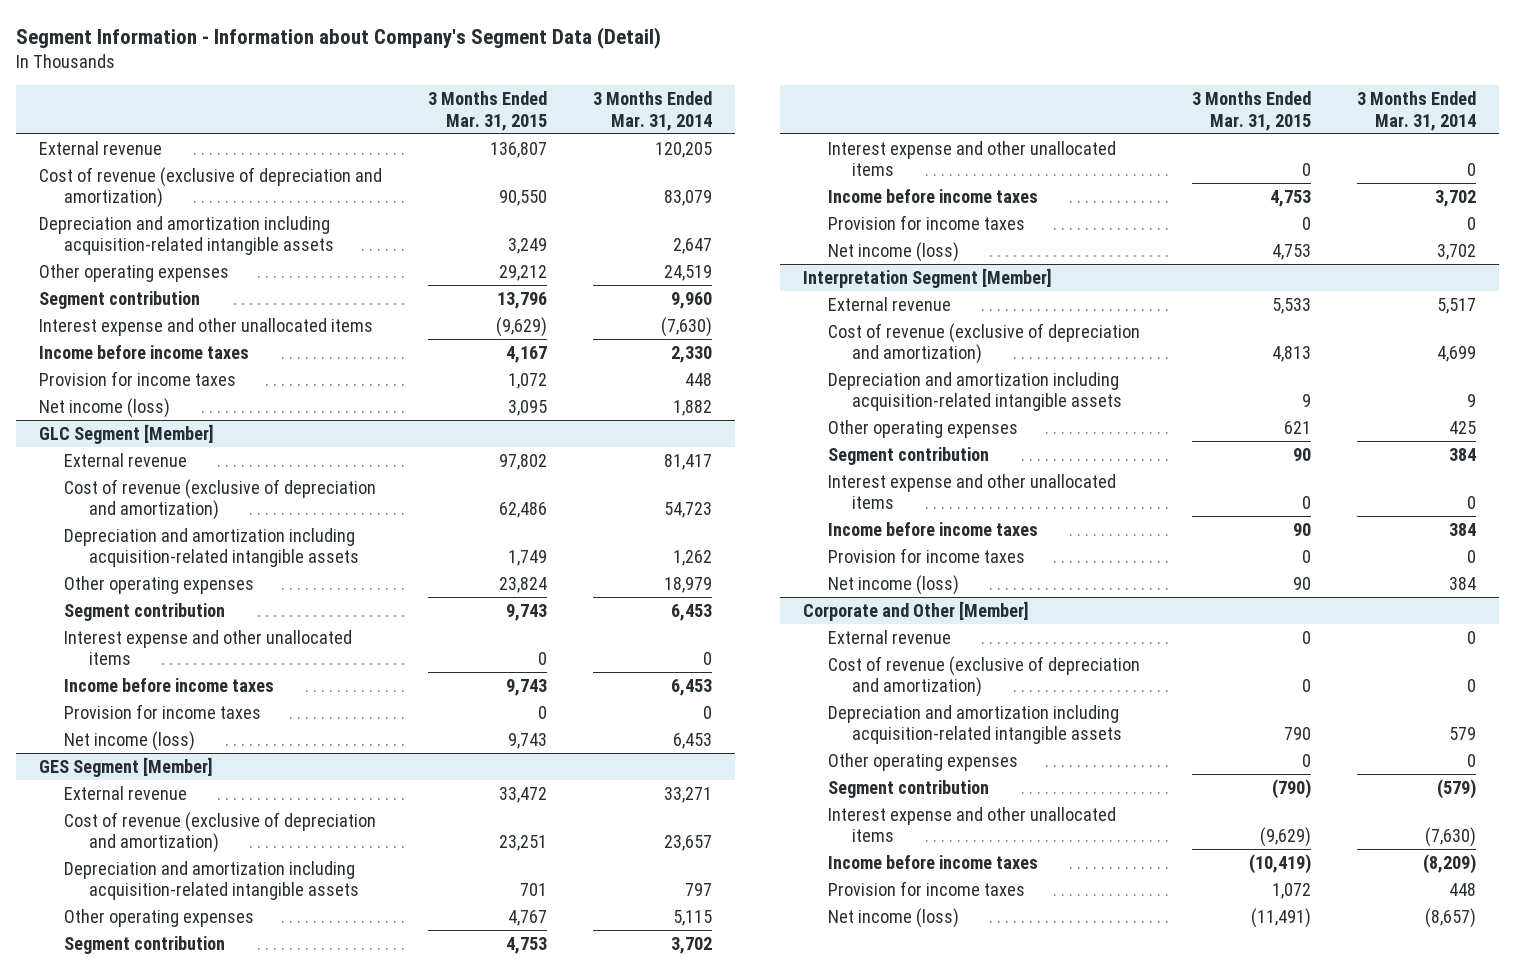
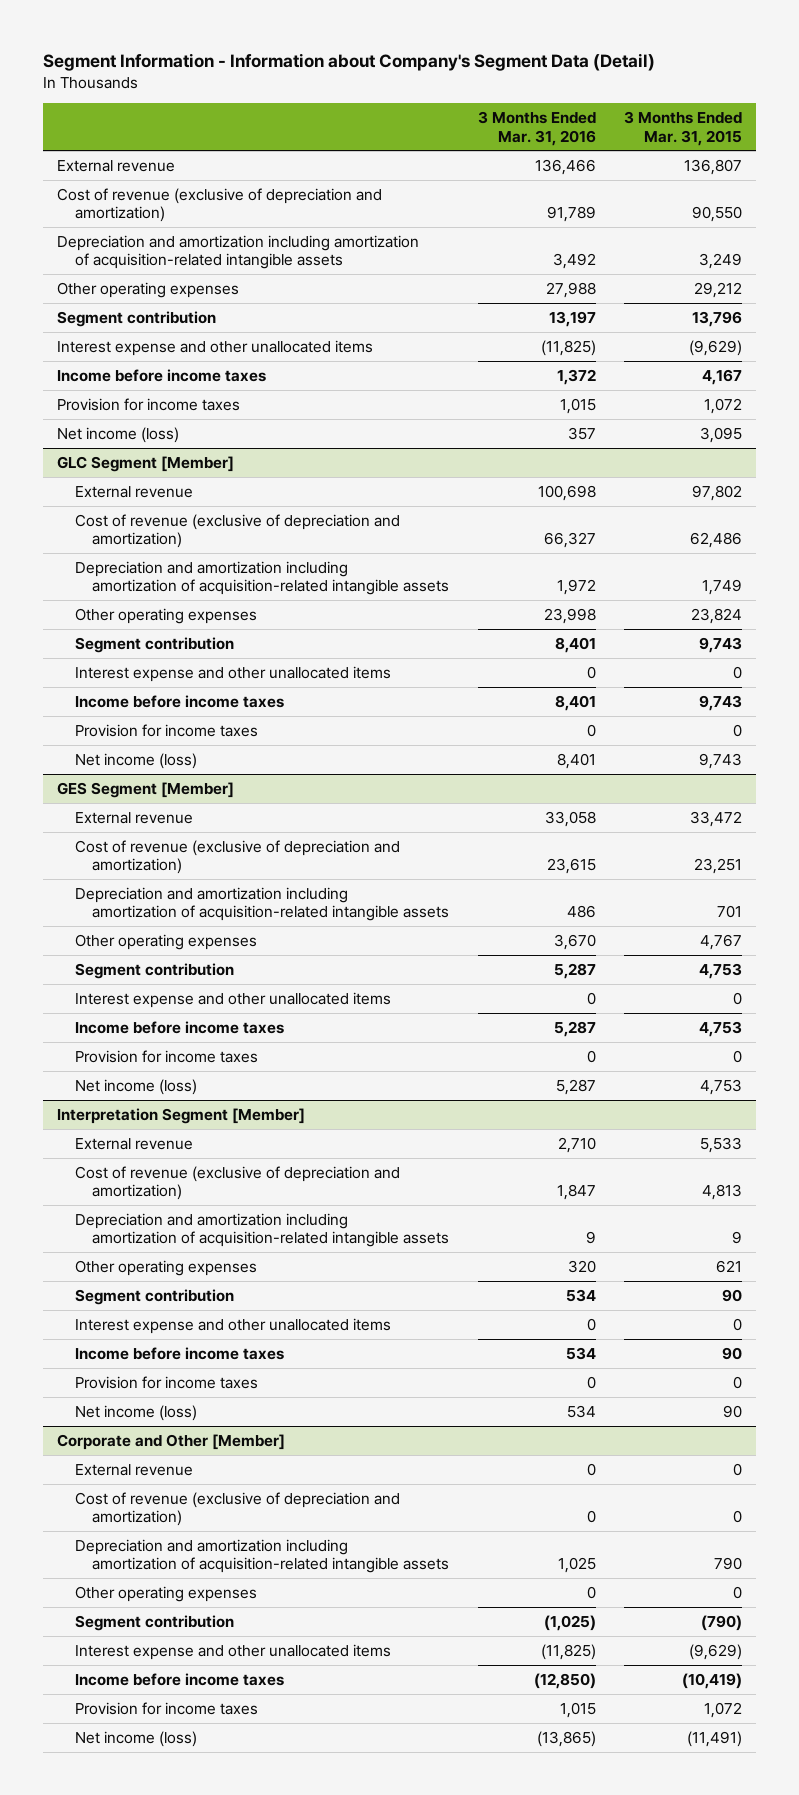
[593,91,713,131] 3 Months Ended Mar. 31, 2014 -> none
none -> [477,111,596,146] 3 Months Ended Mar. 31, 2016
[39,215,335,256] Depreciation and amortization including acquisition-related intangible assets -> [57,234,420,270] Depreciation and amortization including amortization of acquisition-related intangible assets
[64,527,360,568] Depreciation and amortization including acquisition-related intangible assets -> [74,560,450,596] Depreciation and amortization including amortization of acquisition-related intangible assets
[64,860,360,901] Depreciation and amortization including acquisition-related intangible assets -> [74,886,450,922] Depreciation and amortization including amortization of acquisition-related intangible assets
[827,371,1123,412] Depreciation and amortization including acquisition-related intangible assets -> [74,1212,450,1248] Depreciation and amortization including amortization of acquisition-related intangible assets
[827,704,1123,745] Depreciation and amortization including acquisition-related intangible assets -> [74,1538,450,1574] Depreciation and amortization including amortization of acquisition-related intangible assets

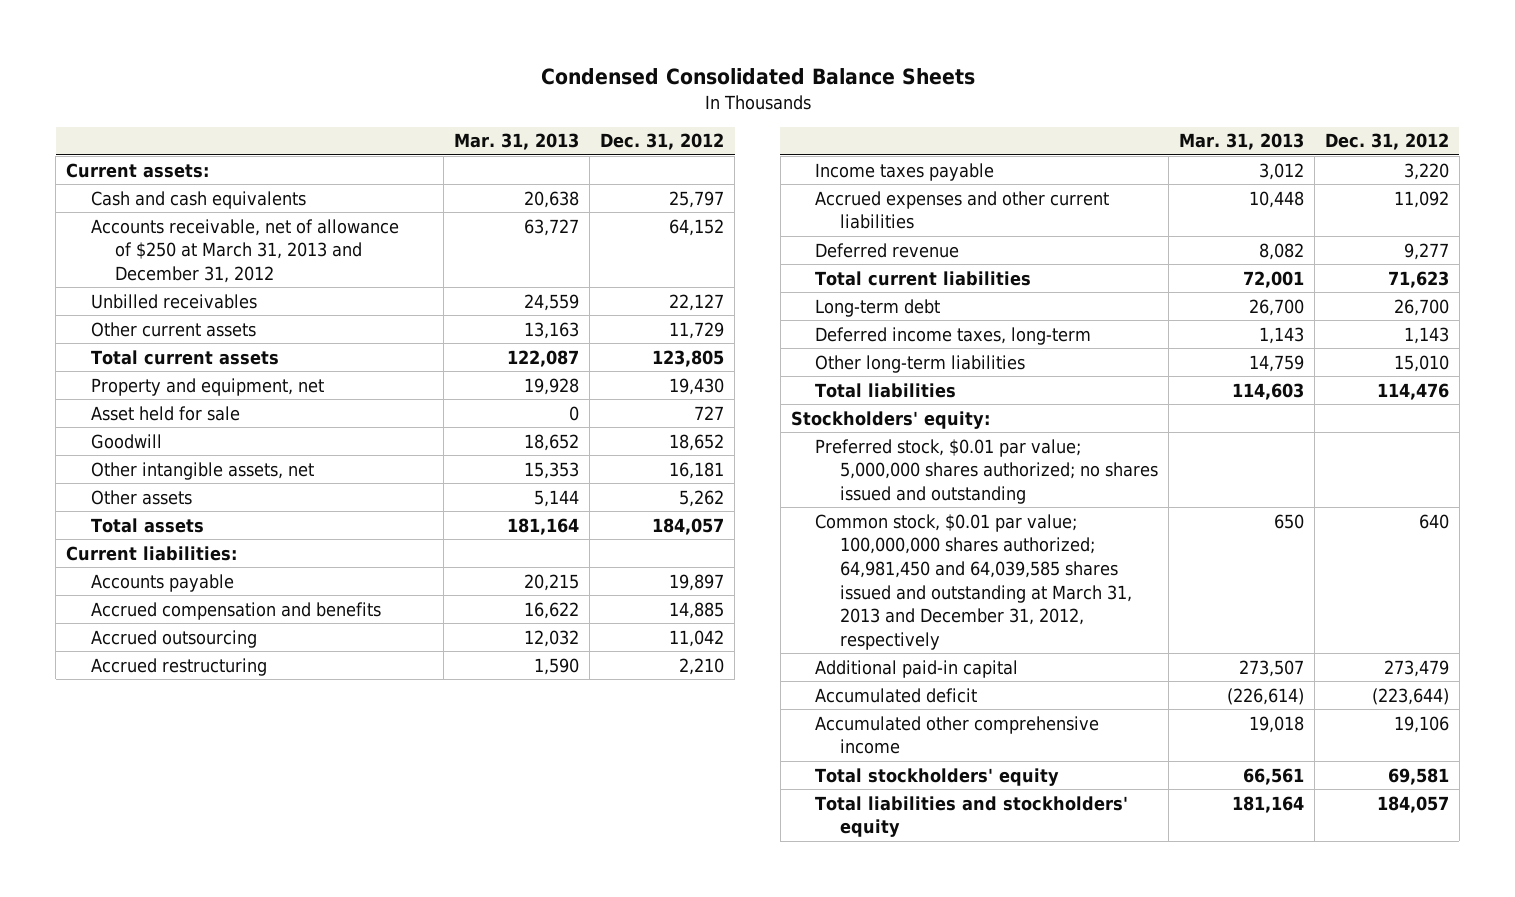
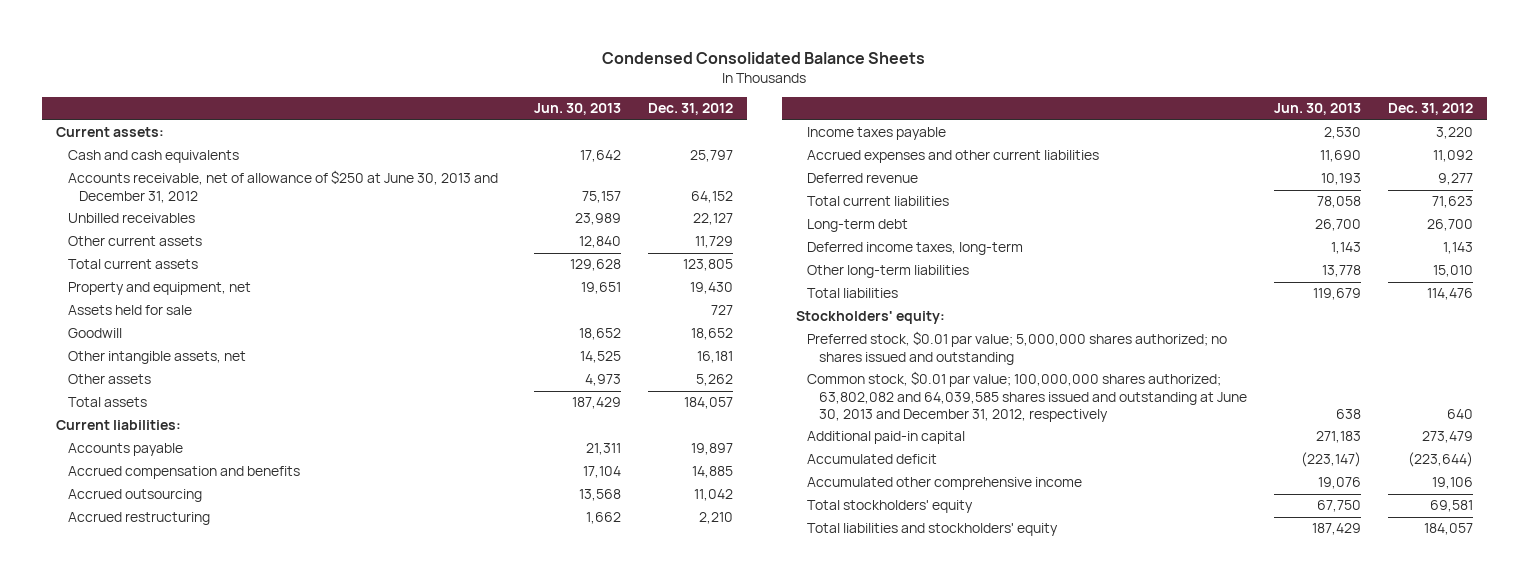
[454,133,580,151] Mar. 31, 2013 -> none
none -> [534,103,622,116] Jun. 30, 2013
[90,218,399,283] Accounts receivable, net of allowance of $250 at March 31, 2013 and December 31, 2012 -> [67,170,498,203] Accounts receivable, net of allowance of $250 at June 30, 2013 and December 31, 2012
[90,405,240,421] Asset held for sale -> [67,305,192,316] Assets held for sale
[815,513,1133,650] Common stock, $0.01 par value; 100,000,000 shares authorized; 64,981,450 and 64,039,585 shares issued and outstanding at March 31, 2013 and December 31, 2012, respectively -> [807,371,1248,423] Common stock, $0.01 par value; 100,000,000 shares authorized; 63,802,082 and 64,039,585 shares issued and outstanding at June 30, 2013 and December 31, 2012, respectively

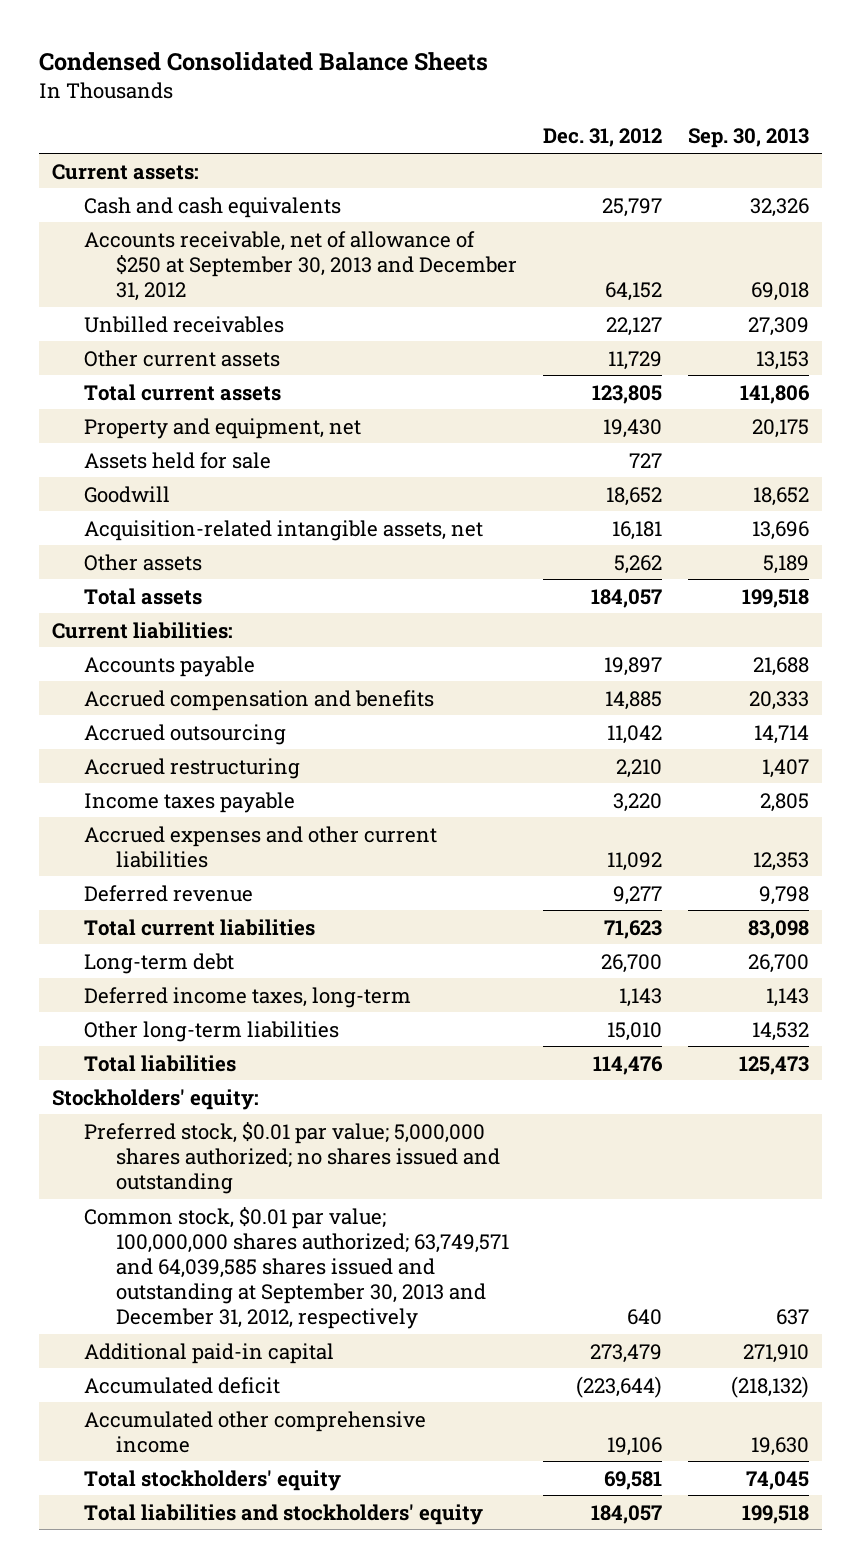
[534,103,622,116] Jun. 30, 2013 -> none
none -> [688,128,810,149] Sep. 30, 2013
[67,170,498,203] Accounts receivable, net of allowance of $250 at June 30, 2013 and December 31, 2012 -> [83,230,518,301] Accounts receivable, net of allowance of $250 at September 30, 2013 and December 31, 2012
[67,351,246,365] Other intangible assets, net -> [83,519,483,541] Acquisition-related intangible assets, net
[807,371,1248,423] Common stock, $0.01 par value; 100,000,000 shares authorized; 63,802,082 and 64,039,585 shares issued and outstanding at June 30, 2013 and December 31, 2012, respectively -> [83,1206,510,1330] Common stock, $0.01 par value; 100,000,000 shares authorized; 63,749,571 and 64,039,585 shares issued and outstanding at September 30, 2013 and December 31, 2012, respectively

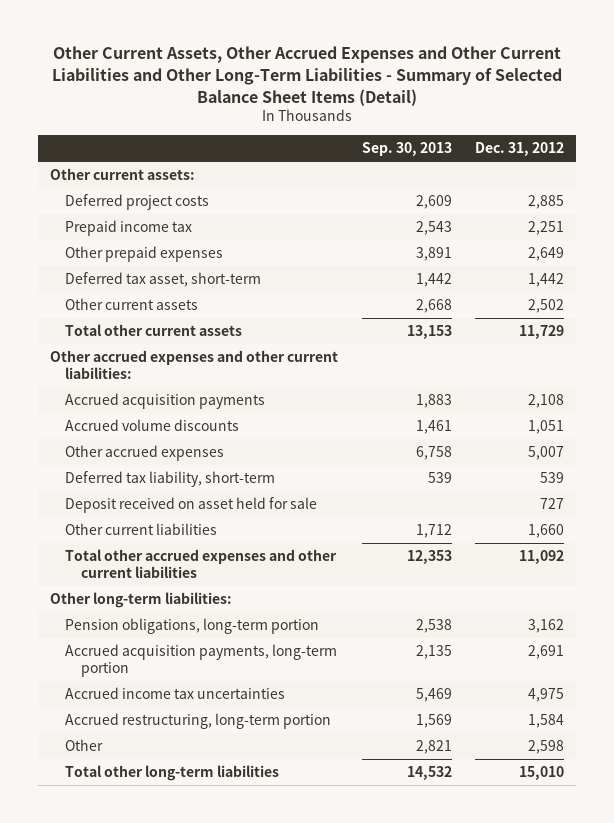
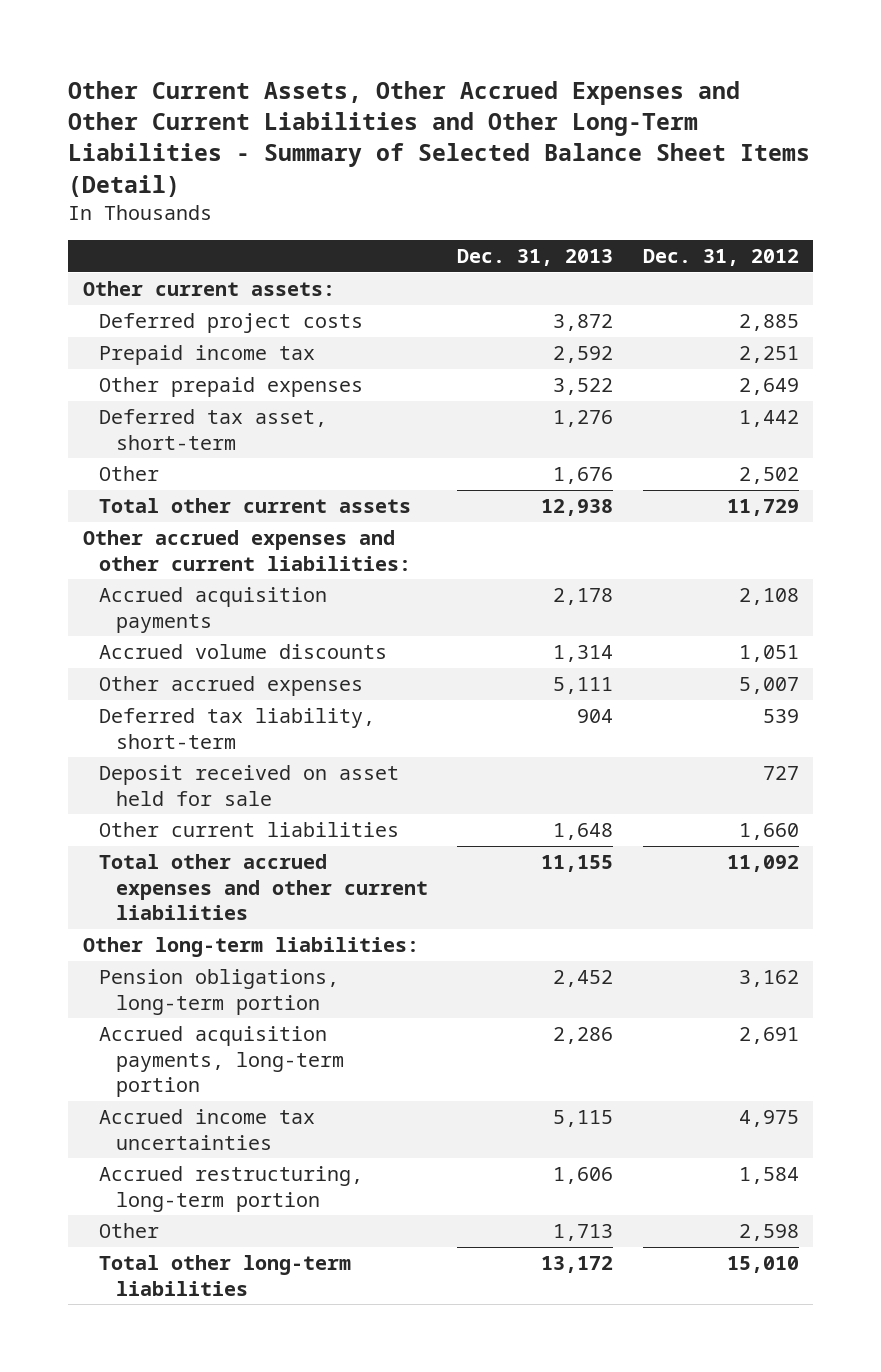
[361,142,452,157] Sep. 30, 2013 -> none
none -> [457,248,614,266] Dec. 31, 2013
[65,298,199,311] Other current assets -> [99,466,160,482] Other

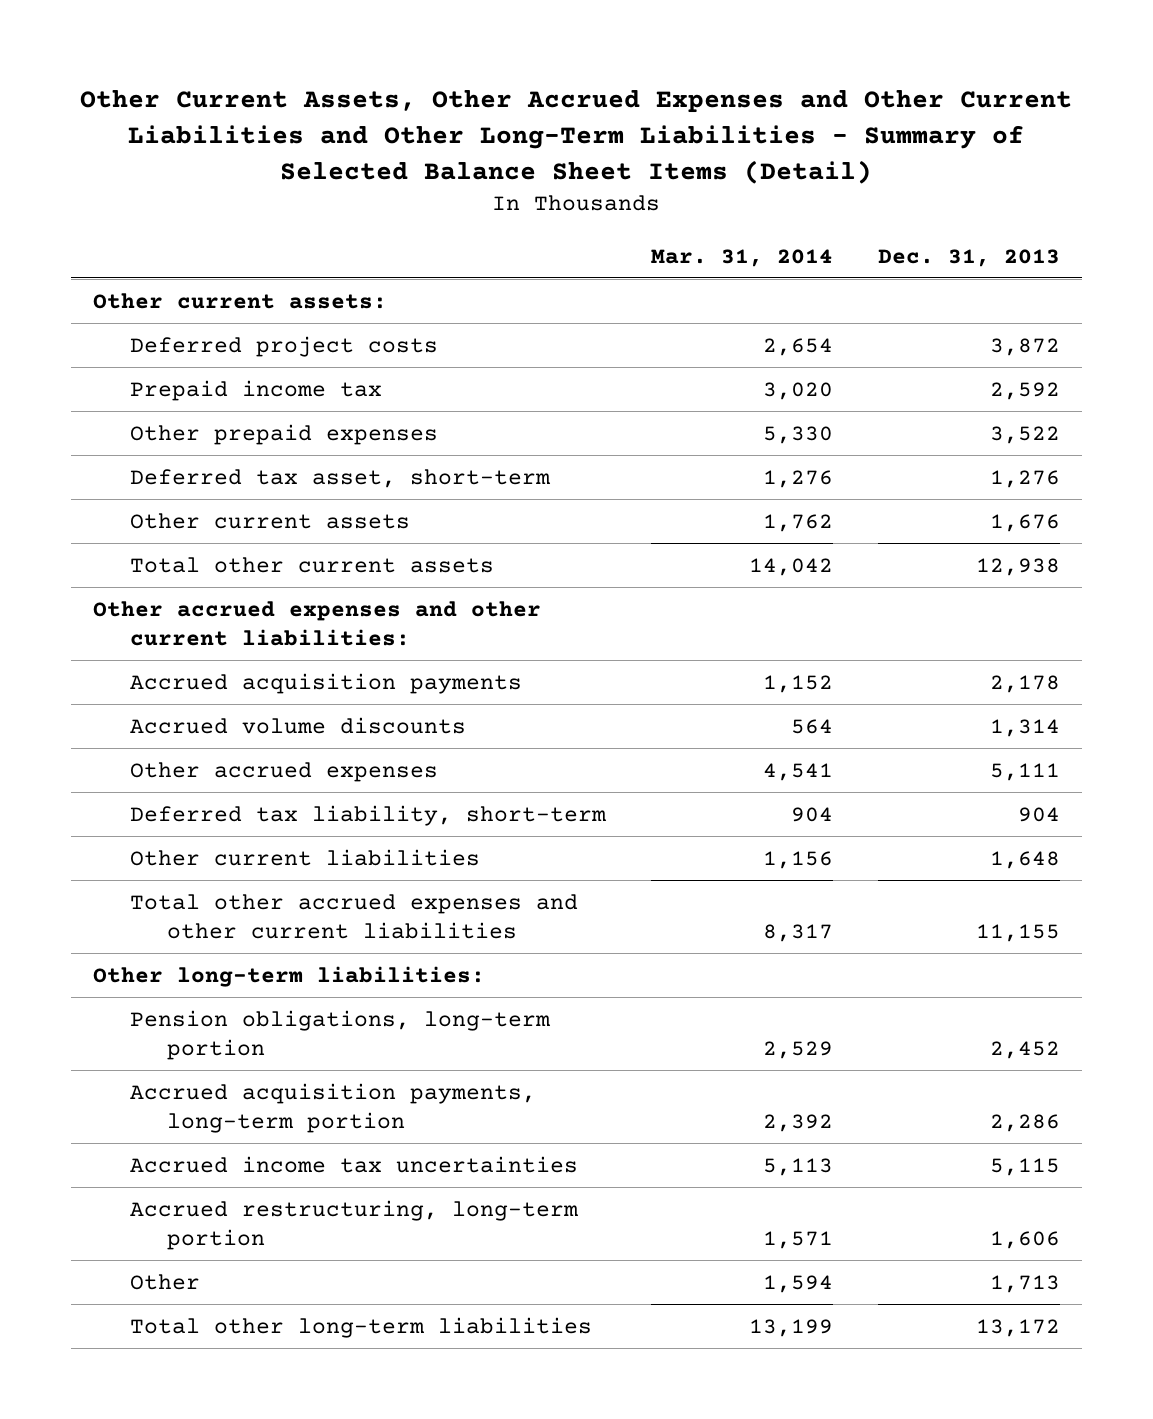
[642,248,799,266] Dec. 31, 2012 -> none
none -> [650,248,833,267] Mar. 31, 2014
[99,466,160,482] Other -> [130,512,411,529] Other current assets
[99,765,400,806] Deposit received on asset held for sale -> none

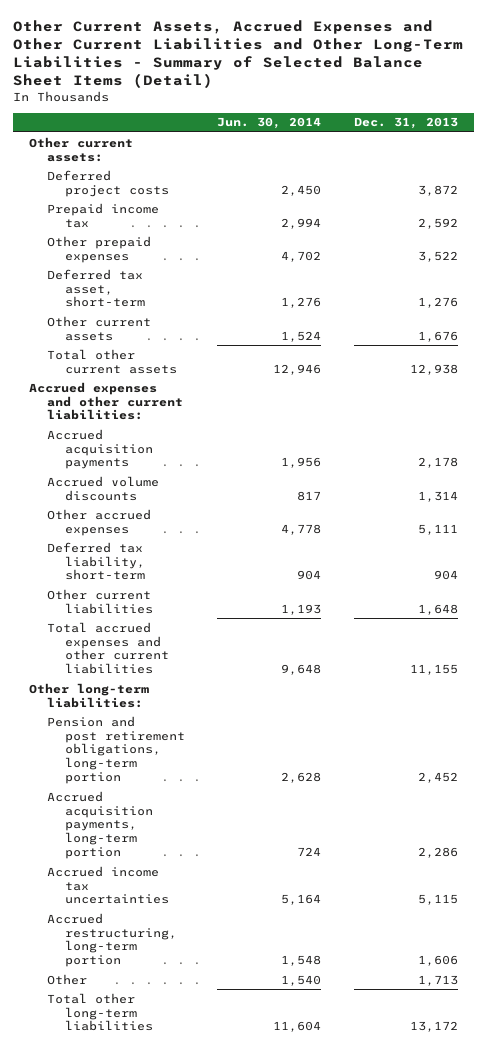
[80,90,1073,185] Other Current Assets, Other Accrued Expenses and Other Current Liabilities and Other Long-Term Liabilities - Summary of Selected Balance Sheet Items (Detail) -> [12,19,463,89] Other Current Assets, Accrued Expenses and Other Current Liabilities and Other Long-Term Liabilities - Summary of Selected Balance Sheet Items (Detail)
[650,248,833,267] Mar. 31, 2014 -> none
none -> [217,117,322,130] Jun. 30, 2014
[93,600,542,646] Other accrued expenses and other current liabilities: -> [29,381,183,421] Accrued expenses and other current liabilities:
[130,893,579,939] Total other accrued expenses and other current liabilities -> [46,621,169,675] Total accrued expenses and other current liabilities
[130,1009,552,1060] Pension obligations, long-term portion -> [46,715,185,785] Pension and post retirement obligations, long-term portion

